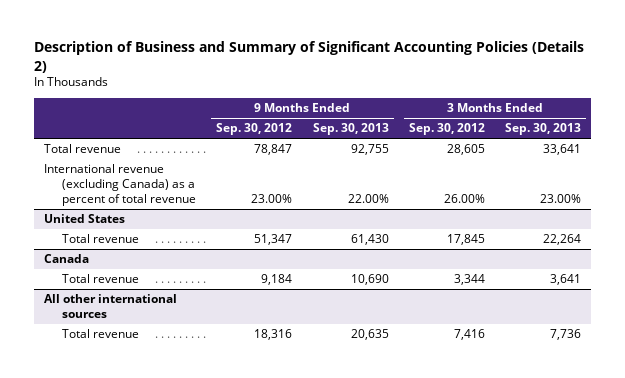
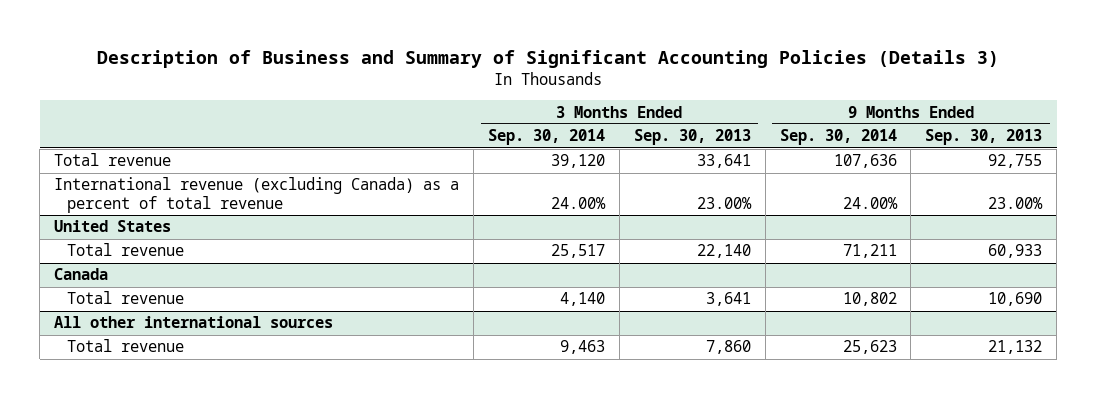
[34,41,585,73] Description of Business and Summary of Significant Accounting Policies (Details 2) -> [97,49,1000,68] Description of Business and Summary of Significant Accounting Policies (Details 3)
[216,123,293,136] Sep. 30, 2012 -> none
[408,123,485,136] Sep. 30, 2012 -> none
none -> [488,129,606,146] Sep. 30, 2014
none -> [779,129,897,146] Sep. 30, 2014
[347,193,389,203] 22.00% -> [988,196,1044,209] 23.00%
[350,234,389,246] 61,430 -> [988,244,1043,259] 60,933
[542,234,581,246] 22,264 -> [696,244,751,259] 22,140
[350,329,389,341] 20,635 -> [988,340,1043,355] 21,132
[549,329,581,341] 7,736 -> [705,340,751,355] 7,860

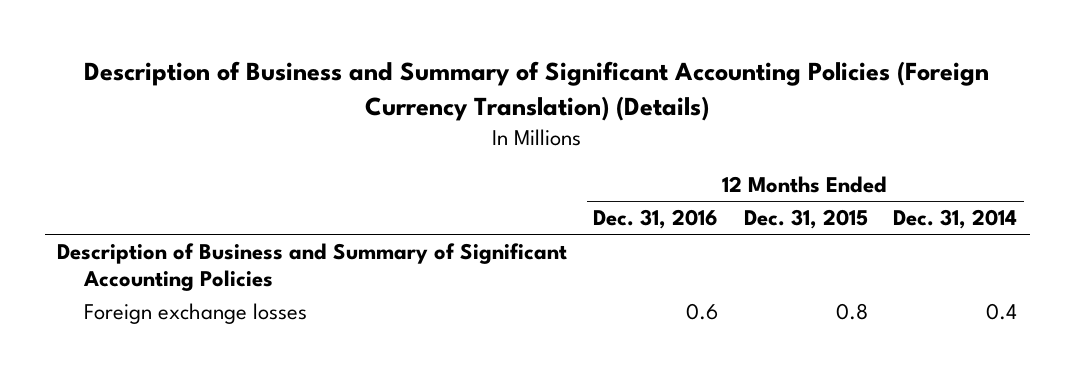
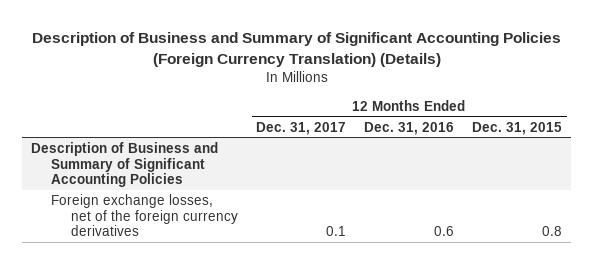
[893,209,1018,230] Dec. 31, 2014 -> none
none -> [256,121,347,135] Dec. 31, 2017
[83,303,307,325] Foreign exchange losses -> [51,193,239,237] Foreign exchange losses, net of the foreign currency derivatives

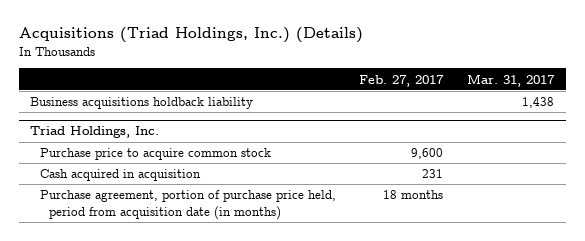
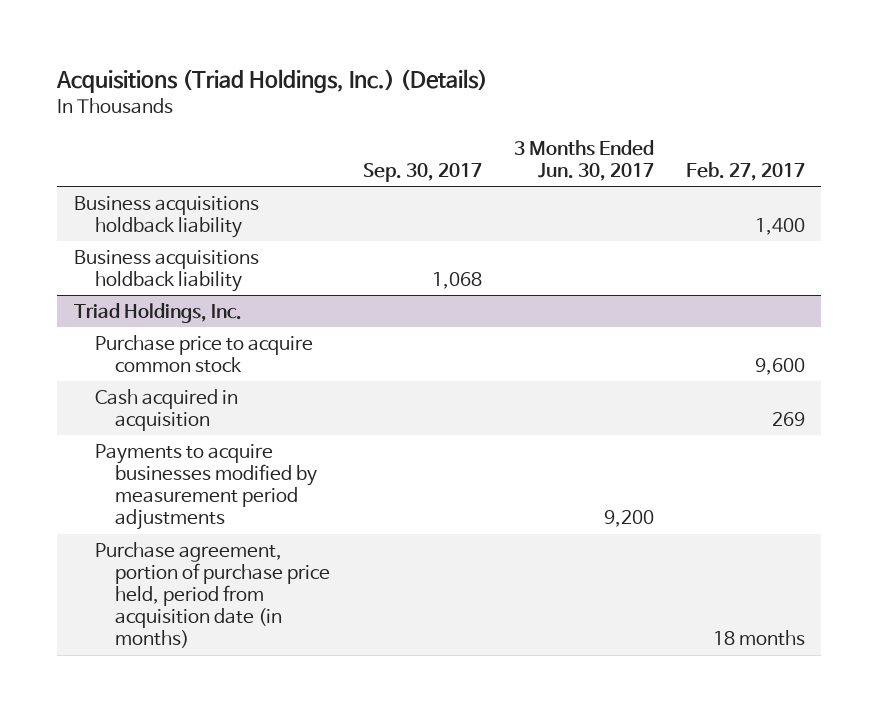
[467,73,556,87] Mar. 31, 2017 -> none
none -> [362,162,482,182] Sep. 30, 2017
none -> [513,139,654,181] 3 Months Ended Jun. 30, 2017
none -> [73,195,259,239] Business acquisitions holdback liability
[422,169,444,179] 231 -> [771,412,805,427] 269
none -> [94,443,318,531] Payments to acquire businesses modified by measurement period adjustments

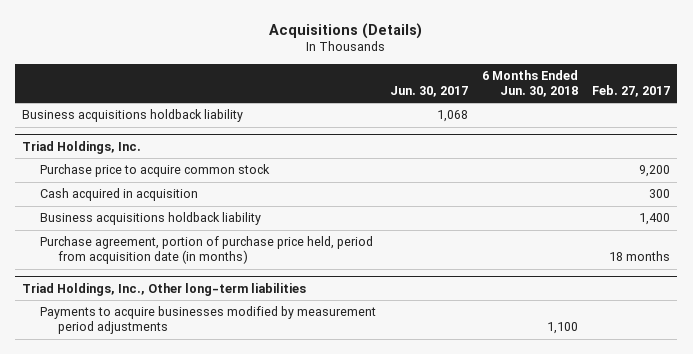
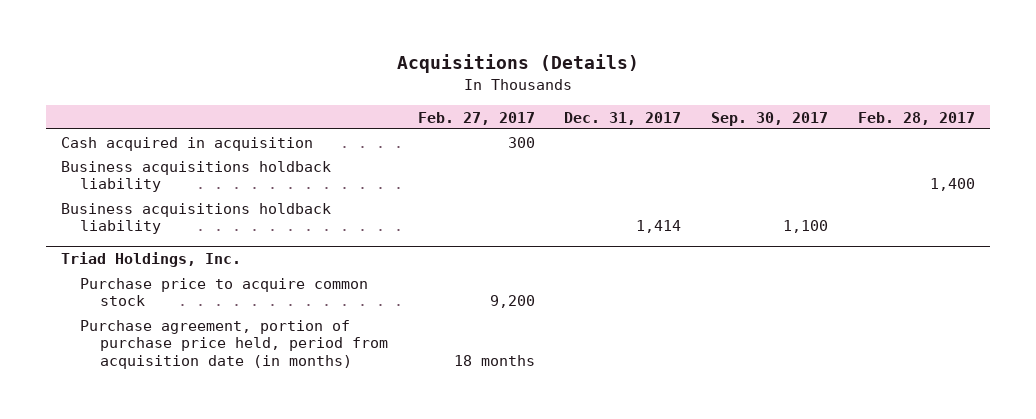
[390,85,469,97] Jun. 30, 2017 -> none
[482,70,579,97] 6 Months Ended Jun. 30, 2018 -> none
none -> [564,111,682,125] Dec. 31, 2017
none -> [711,111,829,126] Sep. 30, 2017
none -> [858,111,976,125] Feb. 28, 2017
none -> [60,136,313,151] Cash acquired in acquisition
none -> [60,202,331,235] Business acquisitions holdback liability
[40,188,199,202] Cash acquired in acquisition -> none
[40,212,262,226] Business acquisitions holdback liability -> none
[22,282,307,296] Triad Holdings, Inc., Other long-term liabilities -> none
[40,306,377,335] Payments to acquire businesses modified by measurement period adjustments -> none

